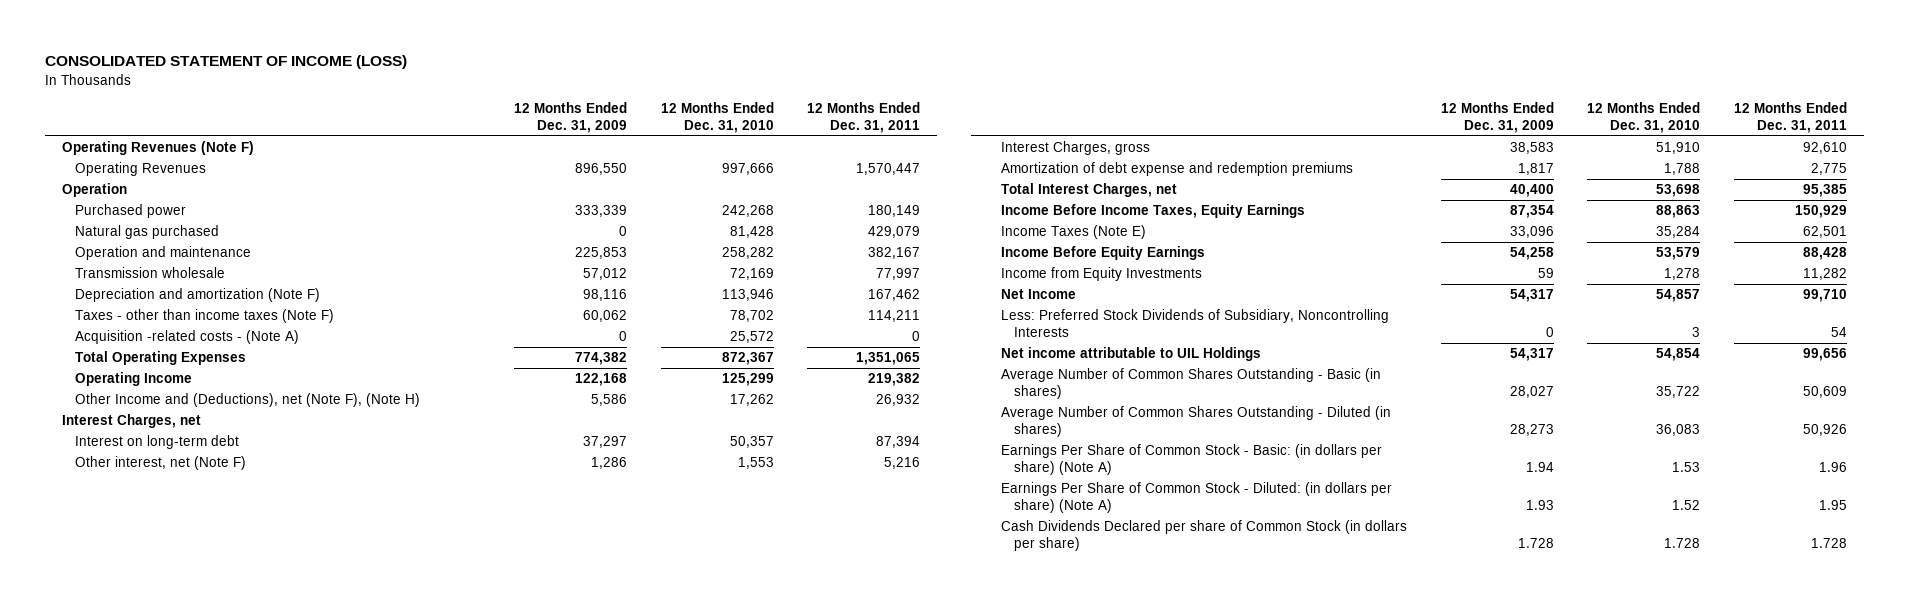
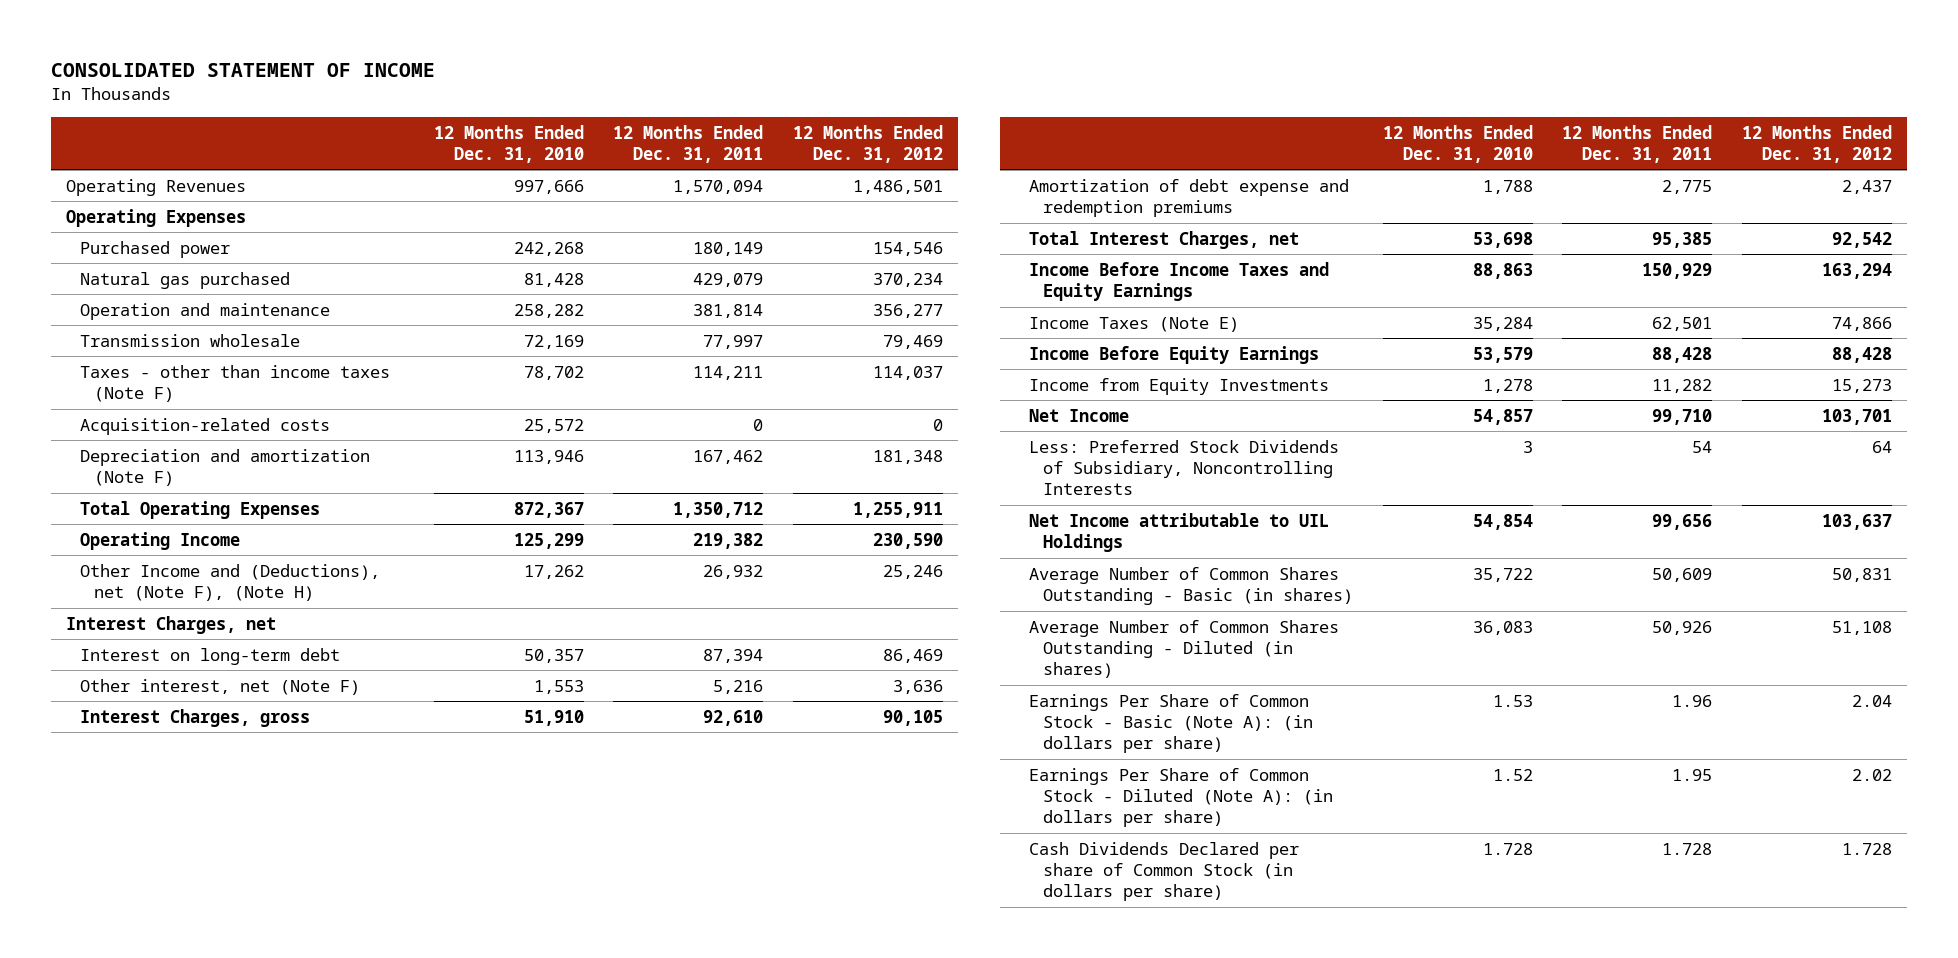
[44,55,407,70] CONSOLIDATED STATEMENT OF INCOME (LOSS) -> [51,63,436,78] CONSOLIDATED STATEMENT OF INCOME
[514,102,628,133] 12 Months Ended Dec. 31, 2009 -> none
none -> [793,124,944,163] 12 Months Ended Dec. 31, 2012
[61,141,254,156] Operating Revenues (Note F) -> none
[856,163,921,176] 1,570,447 -> [673,179,764,194] 1,570,094
[61,183,127,198] Operation -> [66,208,247,227] Operating Expenses
[868,247,921,260] 382,167 -> [693,303,764,318] 381,814
[74,330,299,345] Acquisition -related costs - (Note A) -> [80,417,331,435] Acquisition-related costs
[74,288,320,303] Depreciation and amortization (Note F) -> [80,448,371,486] Depreciation and amortization (Note F)
[856,352,921,366] 1,351,065 -> [673,501,764,518] 1,350,712
[1001,204,1306,219] Income Before Income Taxes, Equity Earnings -> [1028,261,1329,301] Income Before Income Taxes and Equity Earnings
[1001,347,1262,362] Net income attributable to UIL Holdings -> [1028,512,1329,552] Net Income attributable to UIL Holdings
[1001,444,1383,475] Earnings Per Share of Common Stock - Basic: (in dollars per share) (Note A) -> [1028,693,1313,754] Earnings Per Share of Common Stock - Basic (Note A): (in dollars per share)
[1001,482,1393,513] Earnings Per Share of Common Stock - Diluted: (in dollars per share) (Note A) -> [1028,767,1333,828] Earnings Per Share of Common Stock - Diluted (Note A): (in dollars per share)

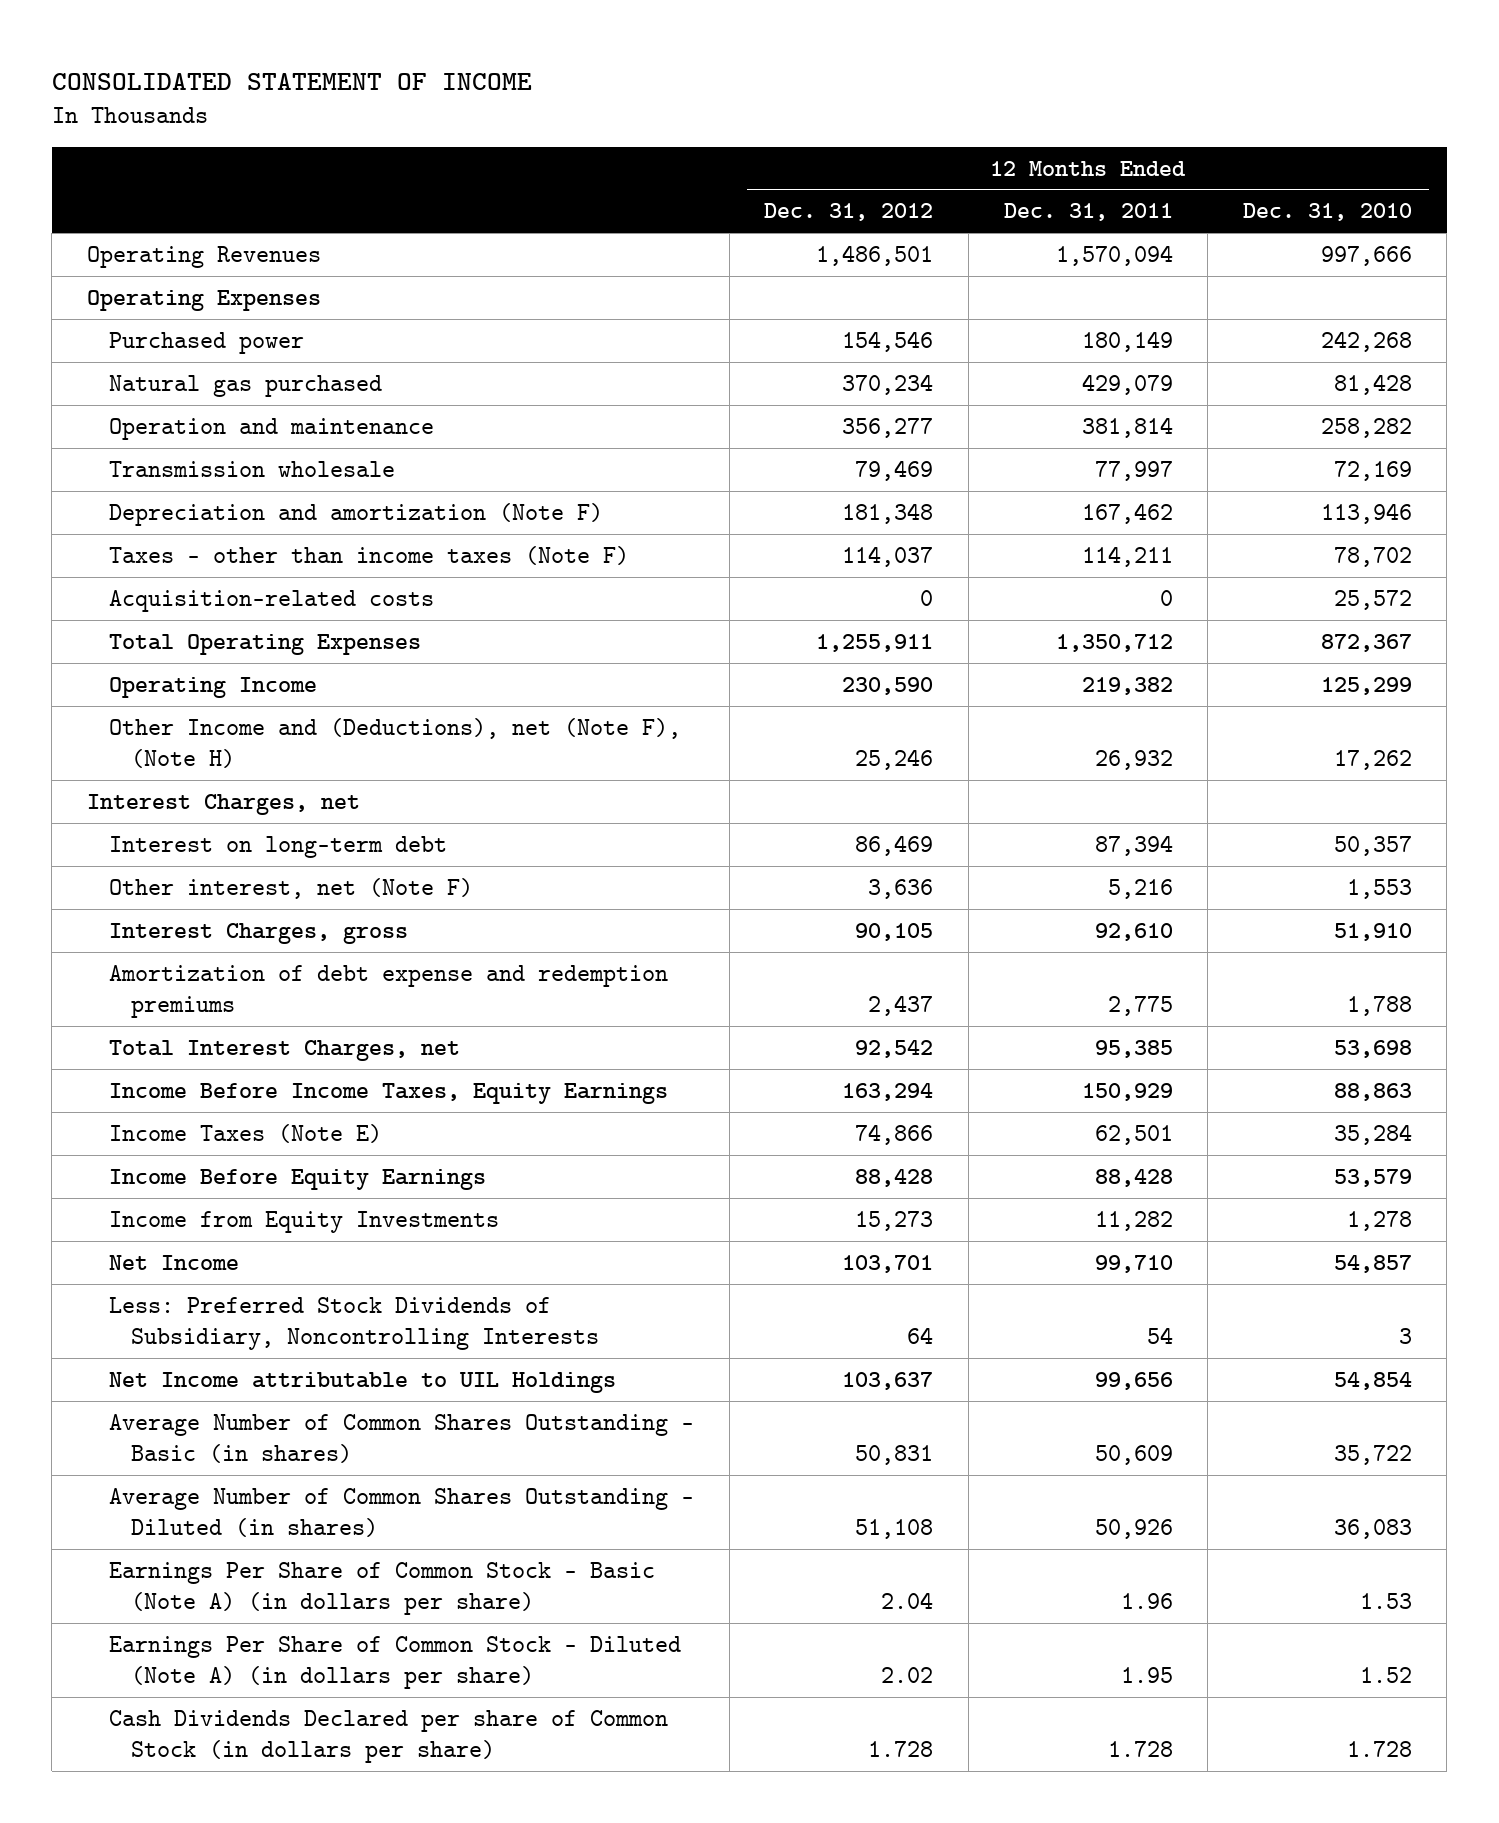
[80,448,371,486] Depreciation and amortization (Note F) -> [108,502,603,526] Depreciation and amortization (Note F)
[1028,261,1329,301] Income Before Income Taxes and Equity Earnings -> [108,1082,668,1104] Income Before Income Taxes, Equity Earnings
[1028,693,1313,754] Earnings Per Share of Common Stock - Basic (Note A): (in dollars per share) -> [108,1561,655,1615] Earnings Per Share of Common Stock - Basic (Note A) (in dollars per share)
[1028,767,1333,828] Earnings Per Share of Common Stock - Diluted (Note A): (in dollars per share) -> [108,1635,681,1689] Earnings Per Share of Common Stock - Diluted (Note A) (in dollars per share)

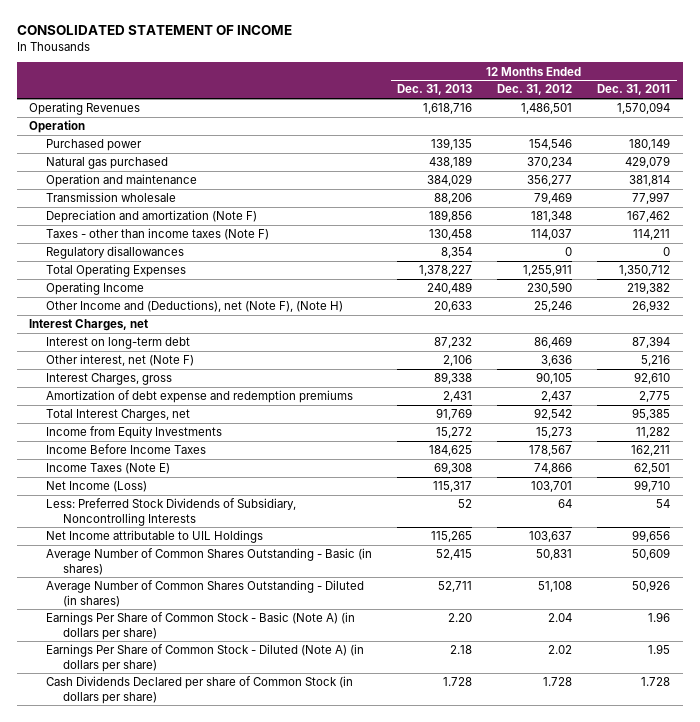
[1242,203,1412,222] Dec. 31, 2010 -> none
none -> [397,84,473,96] Dec. 31, 2013
[86,289,321,311] Operating Expenses -> [29,120,86,134] Operation
[108,589,434,612] Acquisition-related costs -> none
none -> [46,246,185,260] Regulatory disallowances
[108,1082,668,1104] Income Before Income Taxes, Equity Earnings -> none
[108,1168,486,1190] Income Before Equity Earnings -> none
none -> [46,444,207,455] Income Before Income Taxes
[108,1123,382,1143] Income Taxes (Note E) -> [46,463,171,475] Income Taxes (Note E)
[108,1254,239,1270] Net Income -> [46,481,148,493] Net Income (Loss)

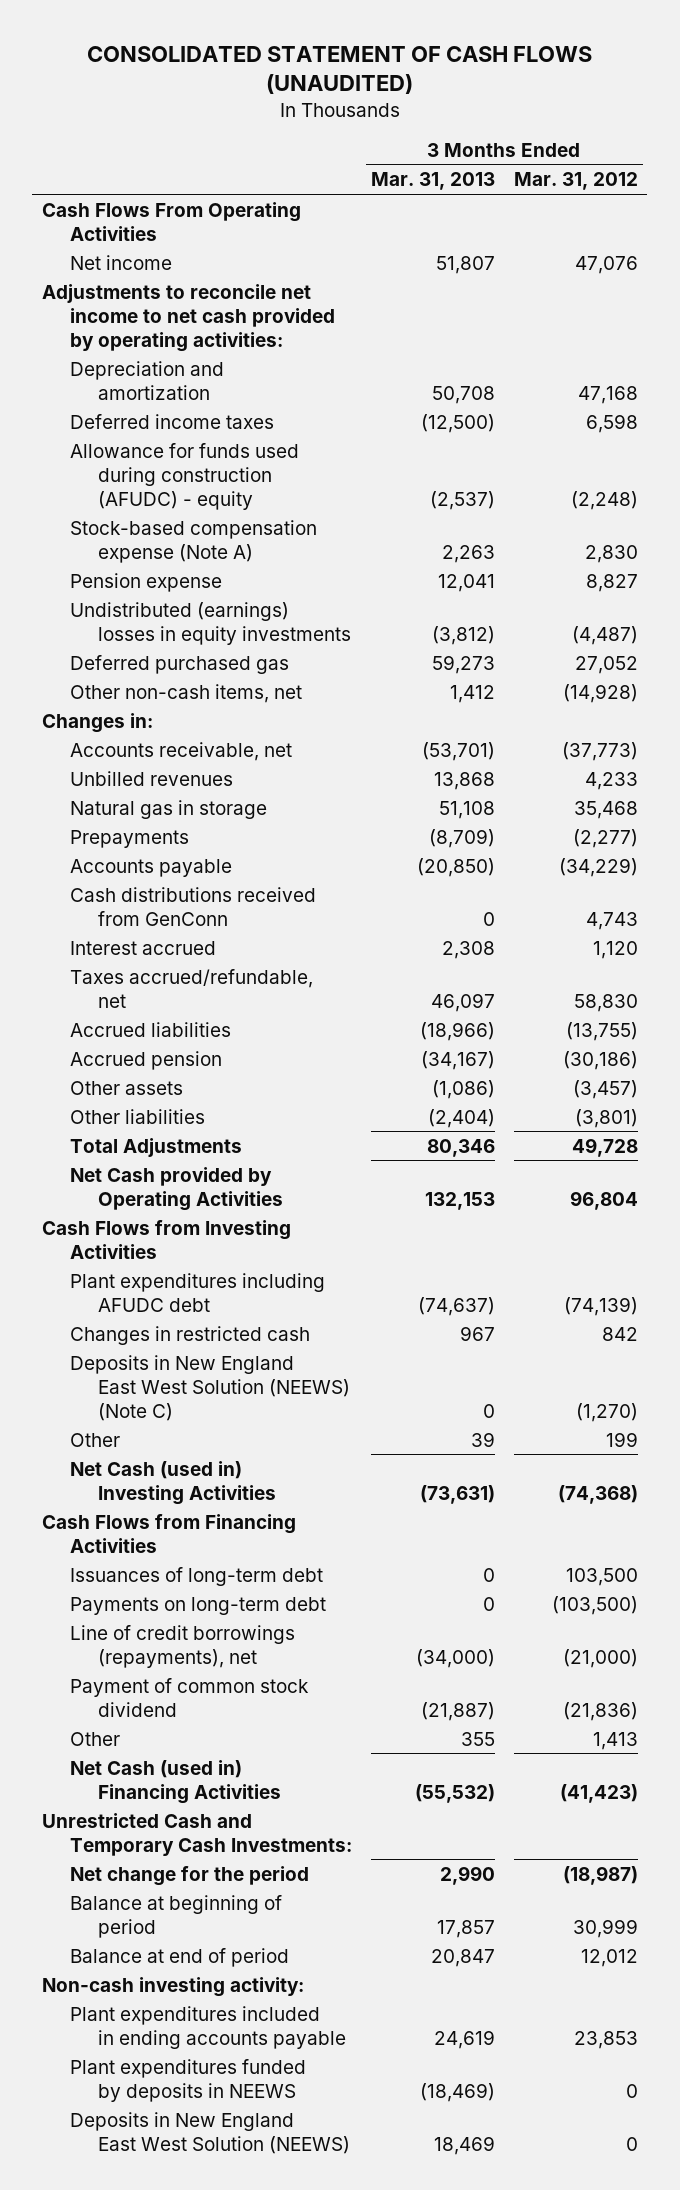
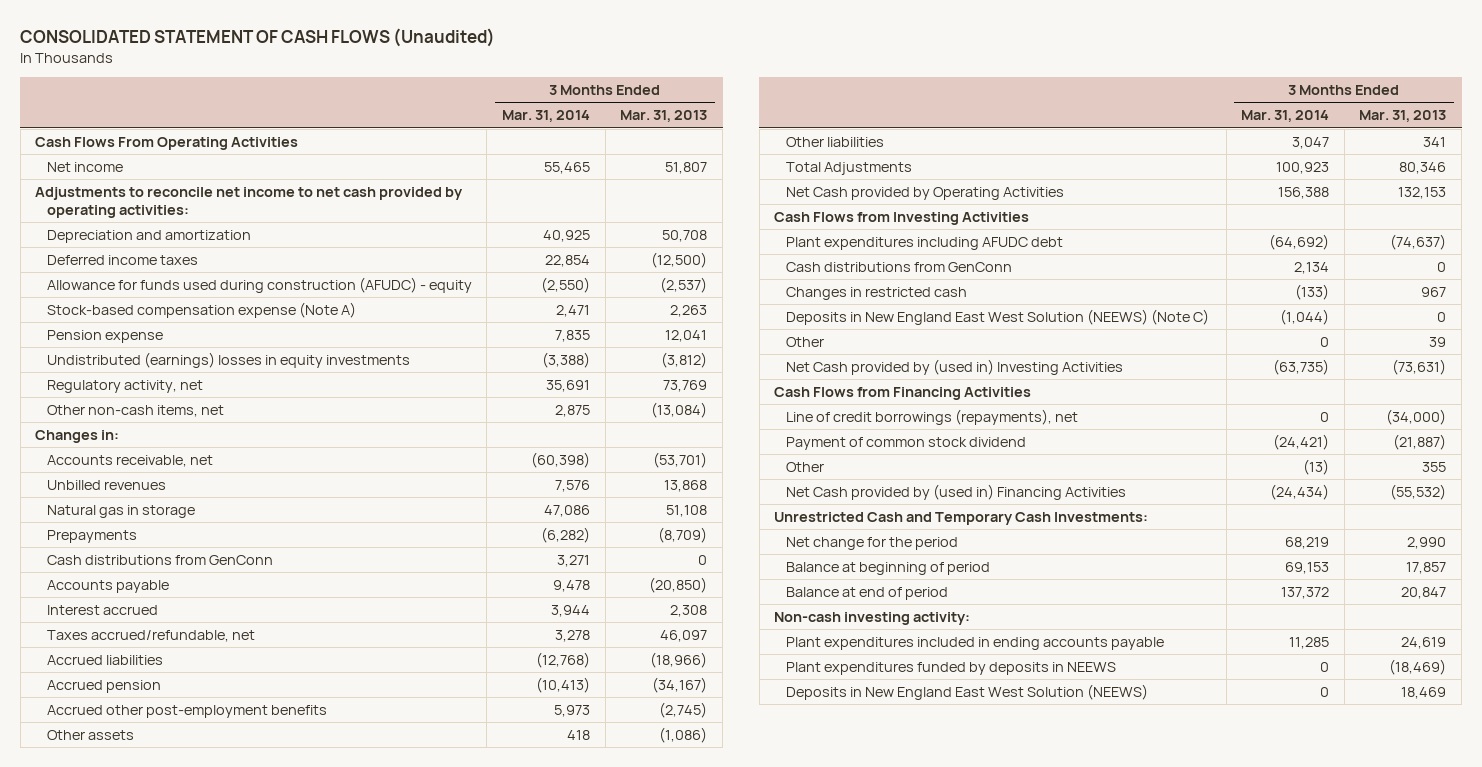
[86,45,592,95] CONSOLIDATED STATEMENT OF CASH FLOWS (UNAUDITED) -> [20,27,496,47] CONSOLIDATED STATEMENT OF CASH FLOWS (Unaudited)
[513,172,638,191] Mar. 31, 2012 -> none
none -> [502,110,591,123] Mar. 31, 2014
[69,654,289,674] Deferred purchased gas -> none
none -> [46,379,203,393] Regulatory activity, net
[449,684,495,703] 1,412 -> [651,401,708,418] (13,084)
none -> [46,554,273,565] Cash distributions from GenConn
[69,886,316,926] Cash distributions received from GenConn -> none
none -> [46,704,327,718] Accrued other post-employment benefits
[427,1108,495,1128] (2,404) -> [1423,136,1447,147] 341
none -> [785,261,1012,272] Cash distributions from GenConn
[69,1460,277,1505] Net Cash (used in) Investing Activities -> [785,358,1123,375] Net Cash provided by (used in) Investing Activities
[69,1566,323,1586] Issuances of long-term debt -> none
[69,1596,326,1615] Payments on long-term debt -> none
[69,1759,282,1804] Net Cash (used in) Financing Activities -> [785,483,1126,500] Net Cash provided by (used in) Financing Activities

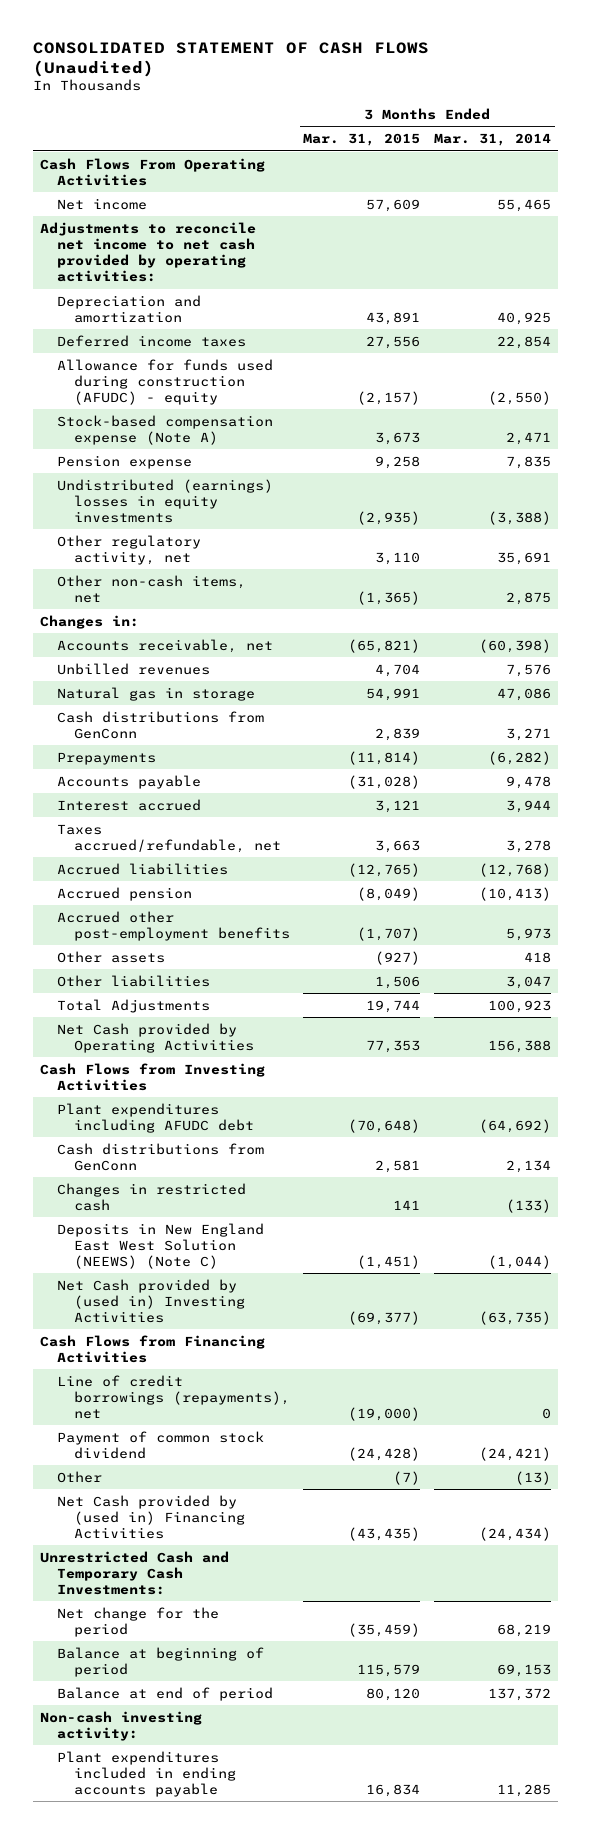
[620,110,708,123] Mar. 31, 2013 -> none
none -> [303,133,421,147] Mar. 31, 2015
[46,379,203,393] Regulatory activity, net -> [56,534,201,565] Other regulatory activity, net
[46,529,137,543] Prepayments -> [56,751,156,765] Prepayments
[785,336,824,347] Other -> none
[785,661,1116,675] Plant expenditures funded by deposits in NEEWS -> none
[785,683,1148,700] Deposits in New England East West Solution (NEEWS) -> none

